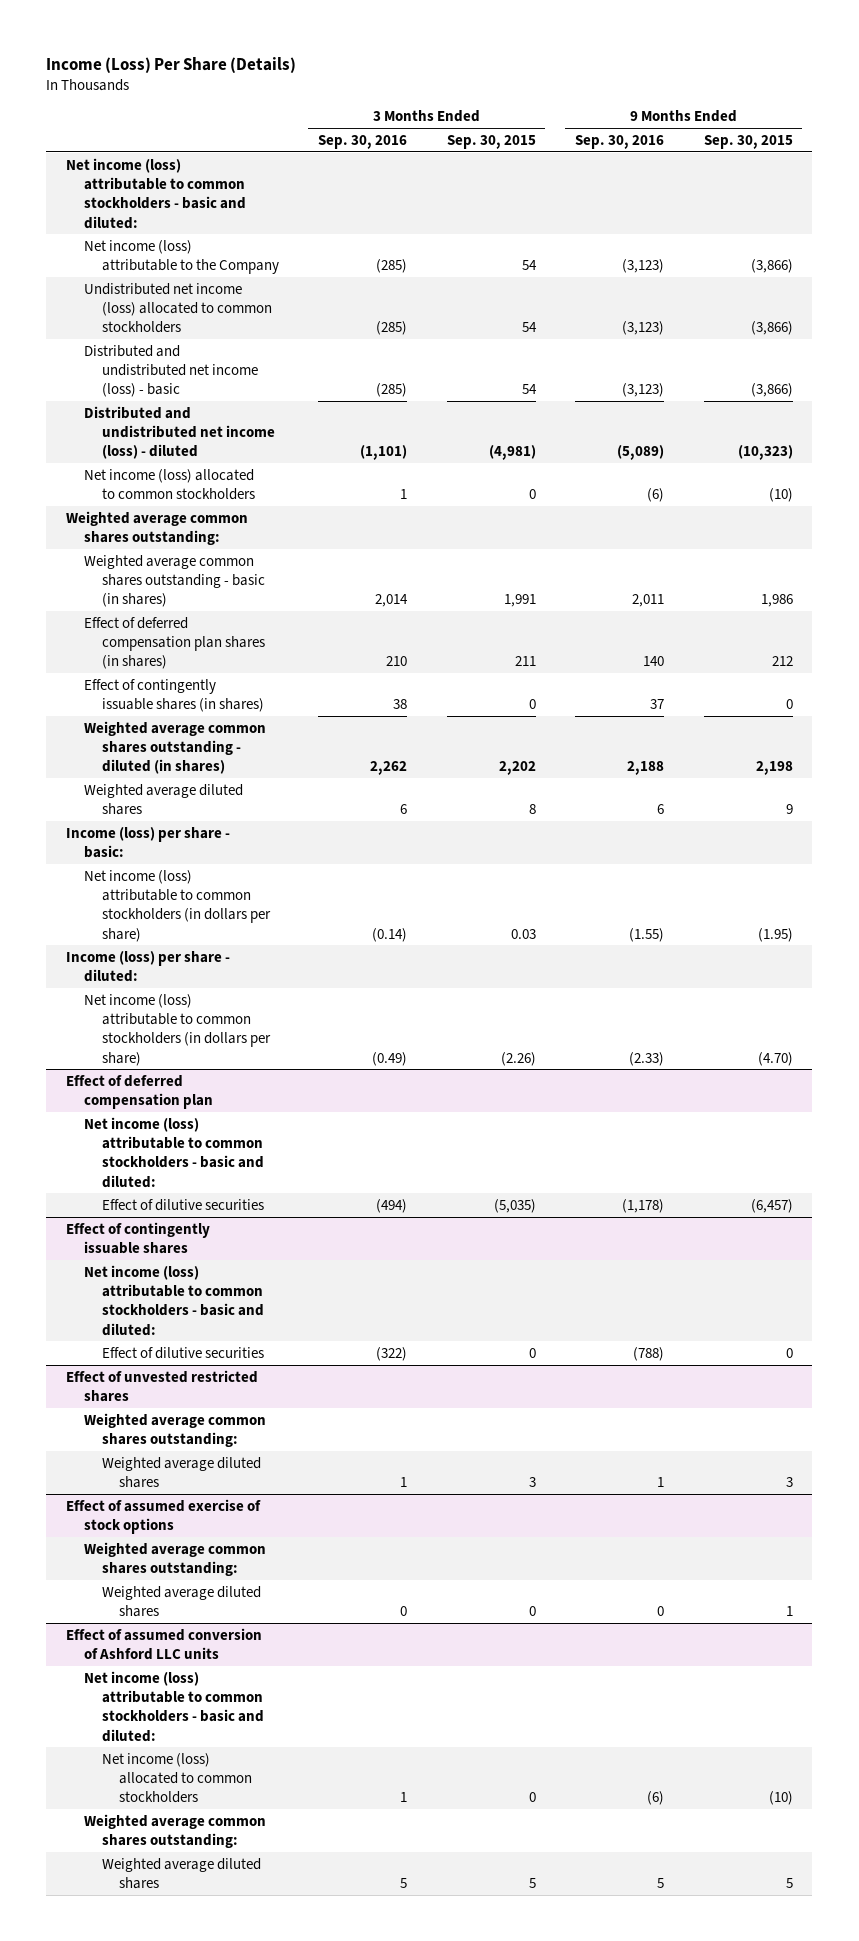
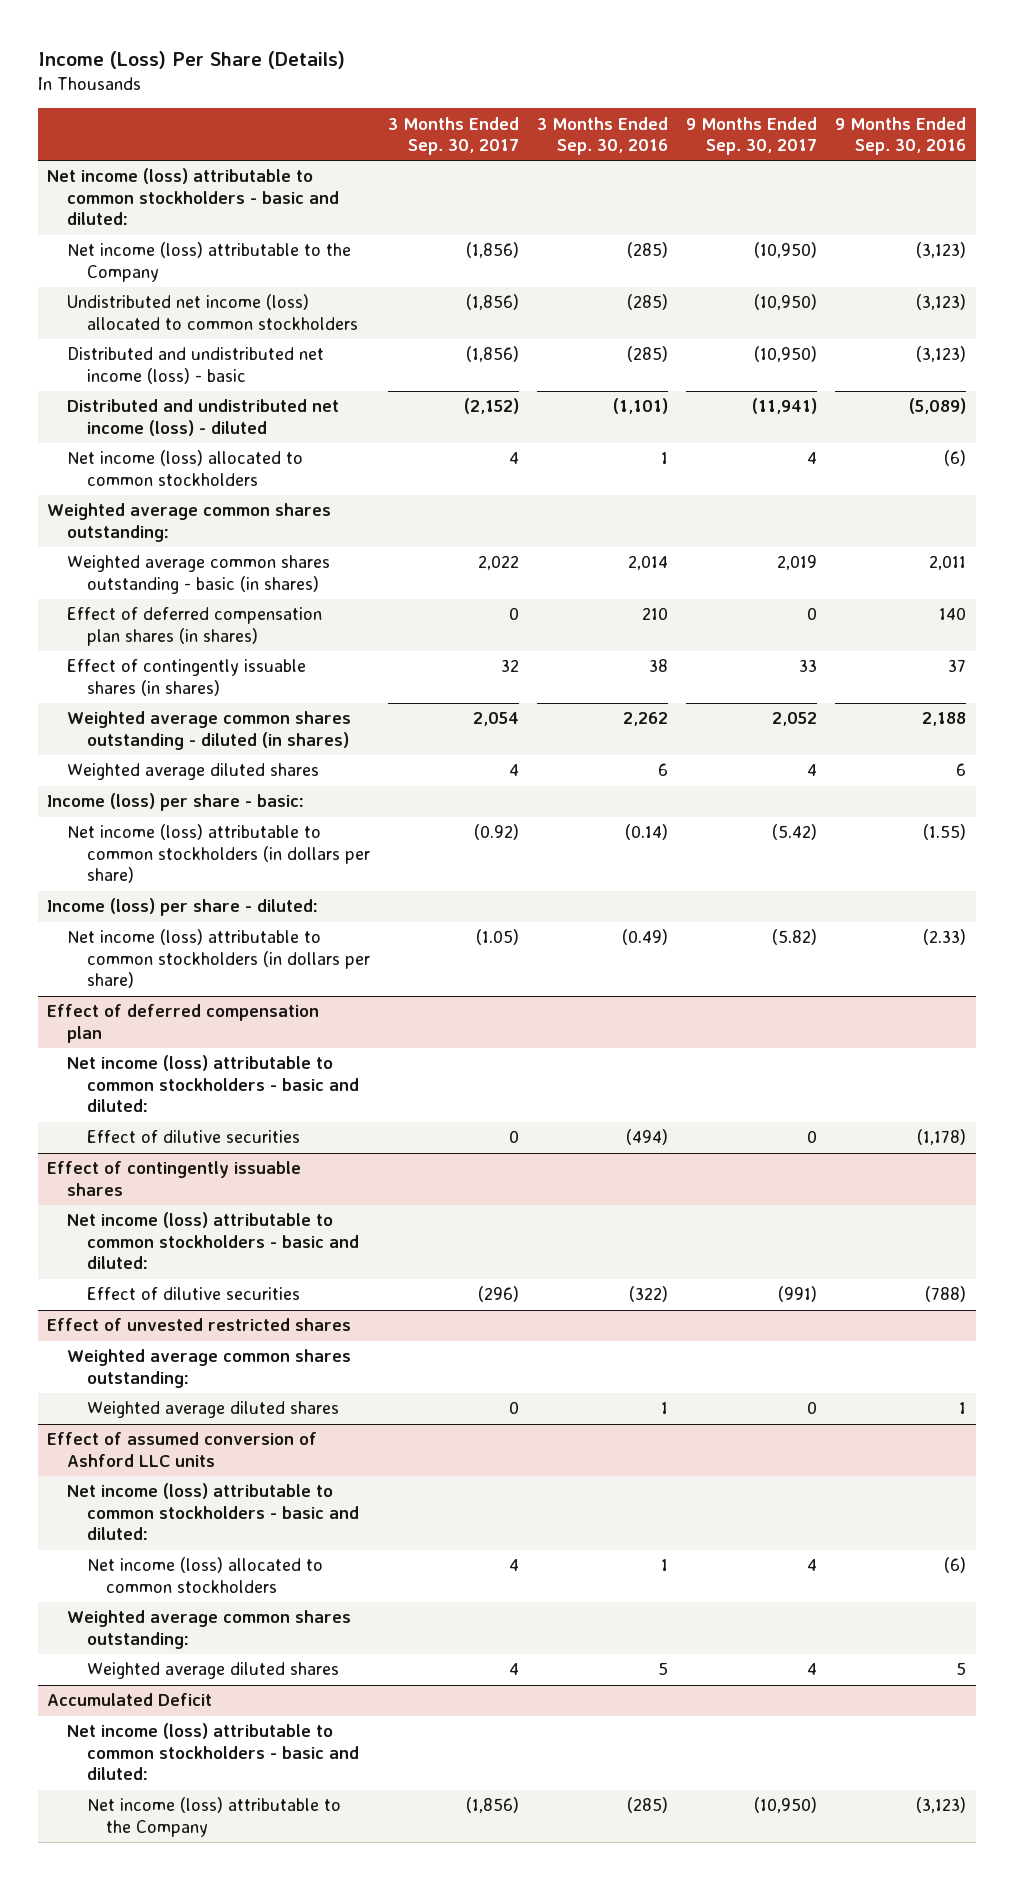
[446,134,536,149] Sep. 30, 2015 -> none
[703,134,793,149] Sep. 30, 2015 -> none
none -> [387,116,519,155] 3 Months Ended Sep. 30, 2017
none -> [686,116,818,155] 9 Months Ended Sep. 30, 2017
[66,1498,262,1535] Effect of assumed exercise of stock options -> none
[83,1541,266,1577] Weighted average common shares outstanding: -> none
[101,1585,261,1618] Weighted average diluted shares -> none
none -> [47,1693,213,1707] Accumulated Deficit
none -> [66,1723,359,1781] Net income (loss) attributable to common stockholders - basic and diluted:
none -> [86,1797,341,1837] Net income (loss) attributable to the Company

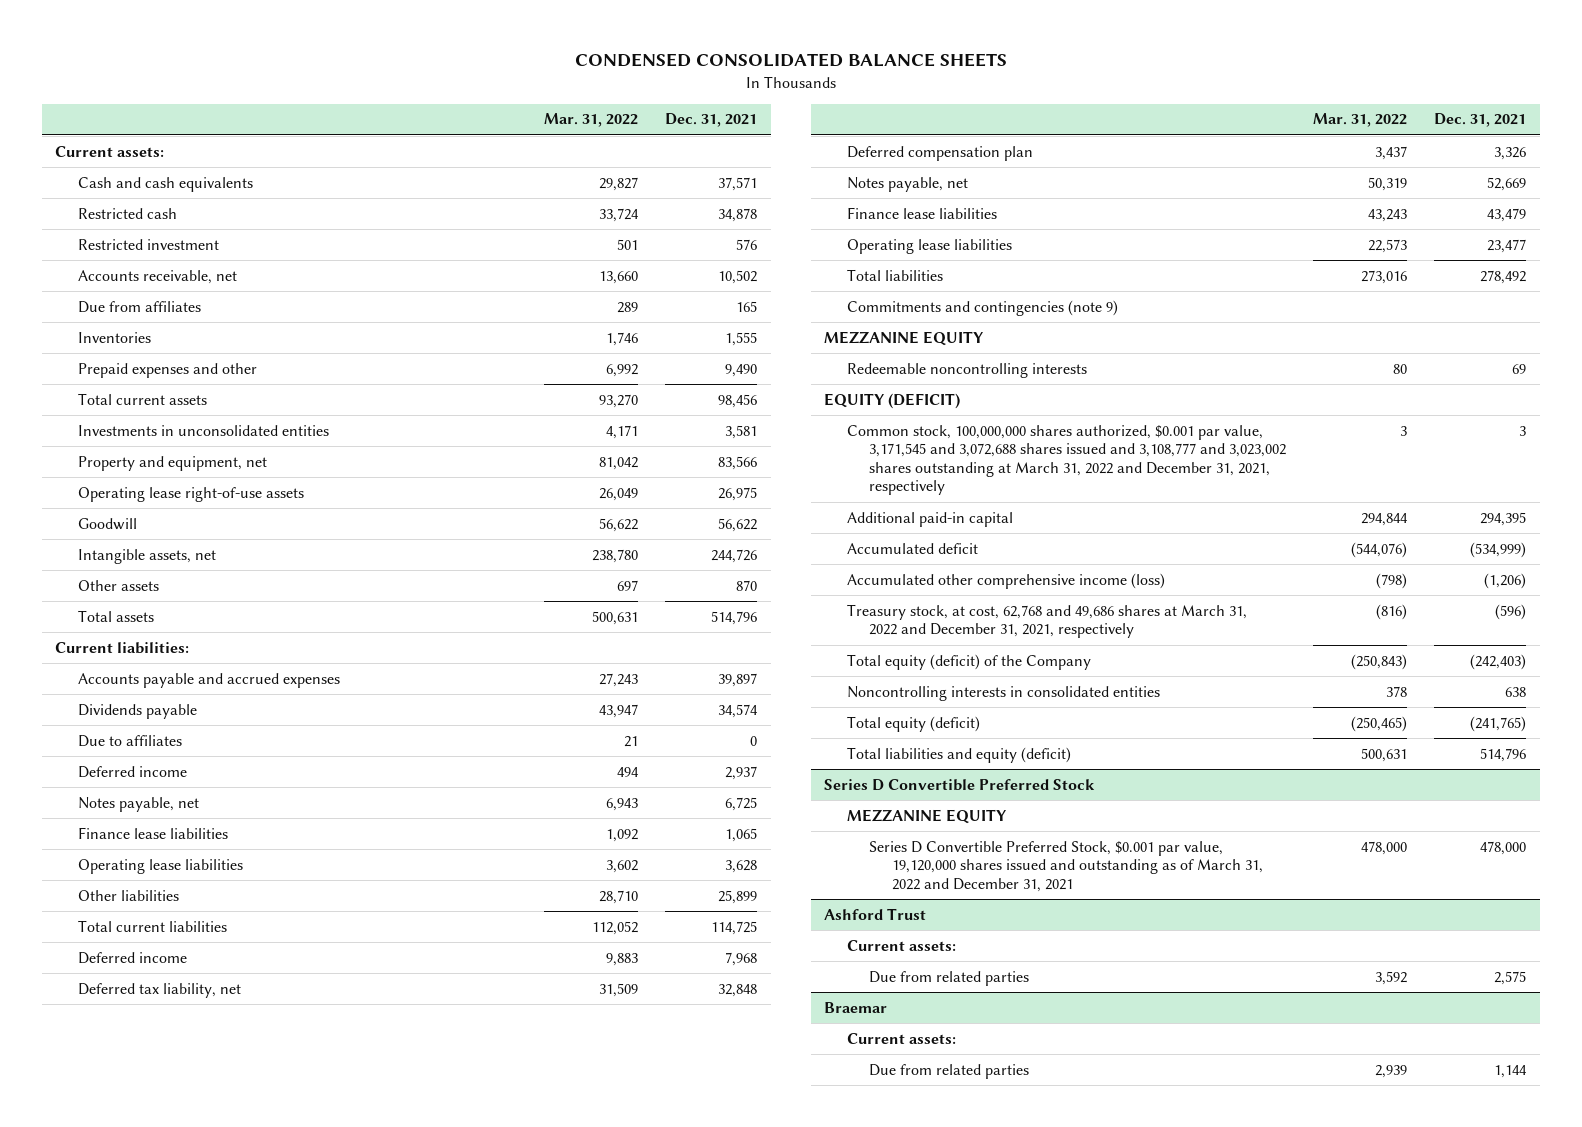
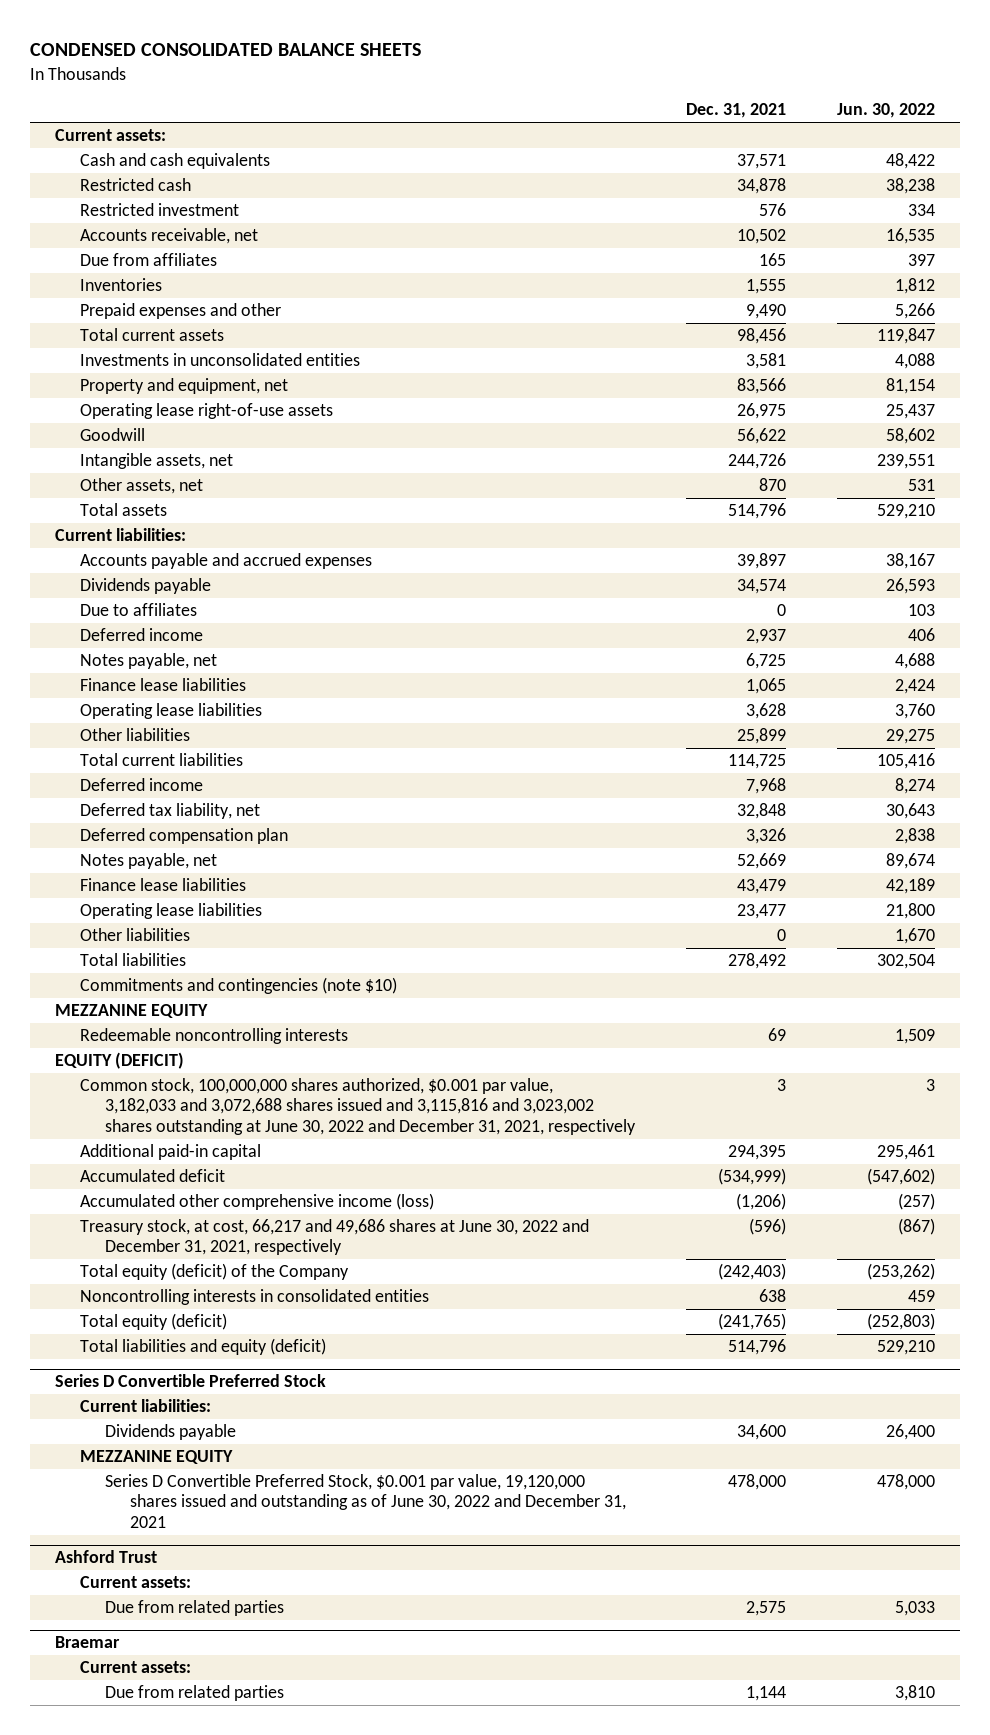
[544,113,639,128] Mar. 31, 2022 -> none
none -> [836,103,935,119] Jun. 30, 2022
[77,579,159,591] Other assets -> [79,478,203,495] Other assets, net
none -> [79,928,190,942] Other liabilities
[846,299,1118,316] Commitments and contingencies (note 9) -> [79,977,397,995] Commitments and contingencies (note $10)
[846,424,1287,496] Common stock, 100,000,000 shares authorized, $0.001 par value, 3,171,545 and 3,072,688 shares issued and 3,108,777 and 3,023,002 shares outstanding at March 31, 2022 and December 31, 2021, respectively -> [79,1078,637,1135] Common stock, 100,000,000 shares authorized, $0.001 par value, 3,182,033 and 3,072,688 shares issued and 3,115,816 and 3,023,002 shares outstanding at June 30, 2022 and December 31, 2021, respectively
[846,603,1247,639] Treasury stock, at cost, 62,768 and 49,686 shares at March 31, 2022 and December 31, 2021, respectively -> [79,1219,589,1256] Treasury stock, at cost, 66,217 and 49,686 shares at June 30, 2022 and December 31, 2021, respectively
none -> [79,1399,211,1413] Current liabilities:
none -> [105,1424,237,1441] Dividends payable
[869,840,1264,892] Series D Convertible Preferred Stock, $0.001 par value, 19,120,000 shares issued and outstanding as of March 31, 2022 and December 31, 2021 -> [105,1474,627,1528] Series D Convertible Preferred Stock, $0.001 par value, 19,120,000 shares issued and outstanding as of June 30, 2022 and December 31, 2021

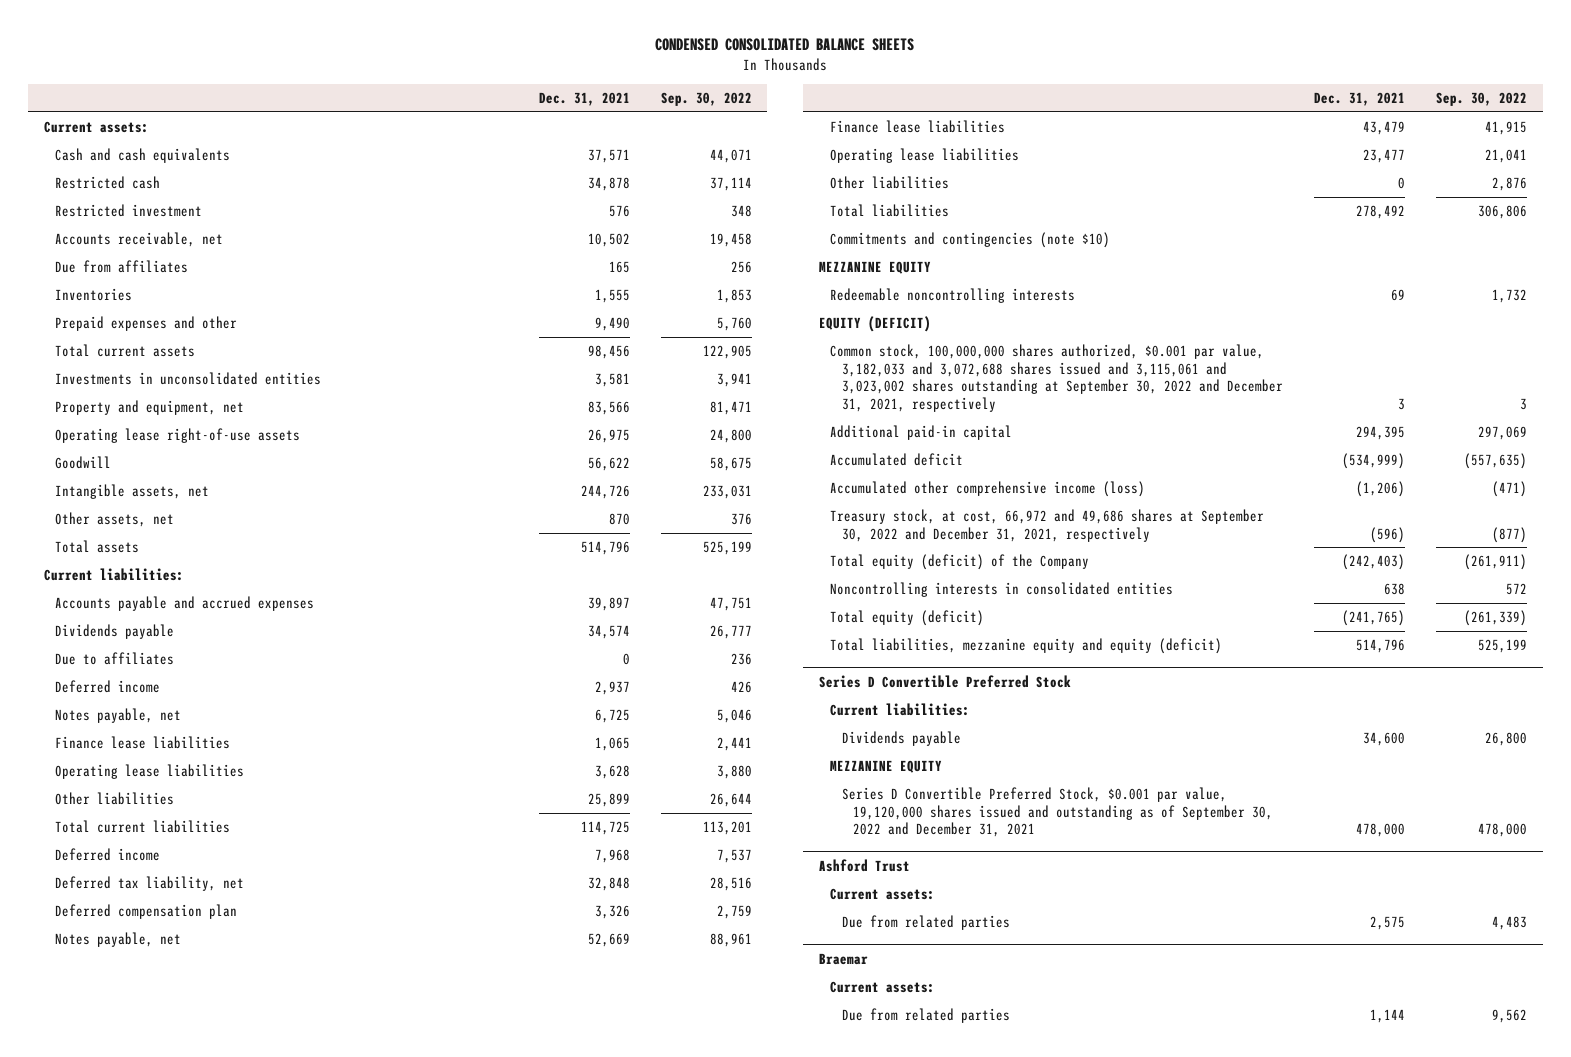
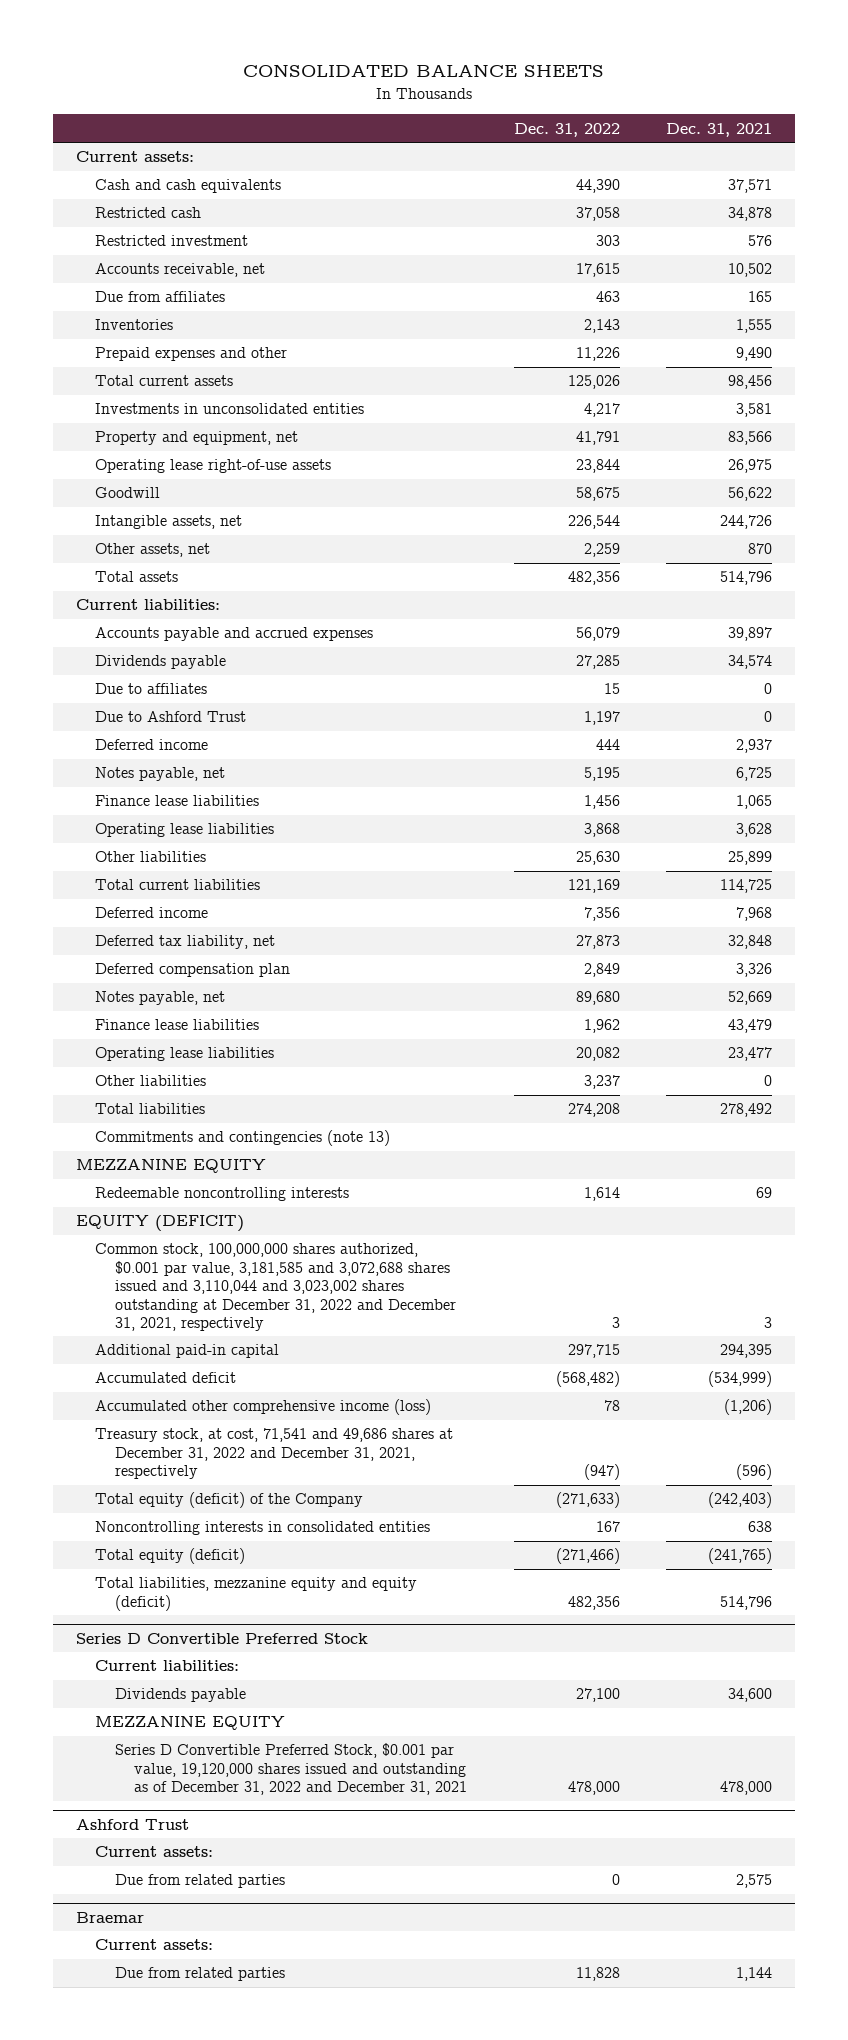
[655,38,915,52] CONDENSED CONSOLIDATED BALANCE SHEETS -> [242,64,604,78] CONSOLIDATED BALANCE SHEETS
[660,92,752,107] Sep. 30, 2022 -> none
none -> [513,122,620,137] Dec. 31, 2022
none -> [95,711,247,723] Due to Ashford Trust
[830,231,1111,248] Commitments and contingencies (note $10) -> [95,1130,391,1147] Commitments and contingencies (note 13)
[830,343,1283,412] Common stock, 100,000,000 shares authorized, $0.001 par value, 3,182,033 and 3,072,688 shares issued and 3,115,061 and 3,023,002 shares outstanding at September 30, 2022 and December 31, 2021, respectively -> [95,1243,456,1332] Common stock, 100,000,000 shares authorized, $0.001 par value, 3,181,585 and 3,072,688 shares issued and 3,110,044 and 3,023,002 shares outstanding at December 31, 2022 and December 31, 2021, respectively
[830,508,1265,542] Treasury stock, at cost, 66,972 and 49,686 shares at September 30, 2022 and December 31, 2021, respectively -> [95,1428,454,1480] Treasury stock, at cost, 71,541 and 49,686 shares at December 31, 2022 and December 31, 2021, respectively
[841,786,1274,838] Series D Convertible Preferred Stock, $0.001 par value, 19,120,000 shares issued and outstanding as of September 30, 2022 and December 31, 2021 -> [114,1743,468,1796] Series D Convertible Preferred Stock, $0.001 par value, 19,120,000 shares issued and outstanding as of December 31, 2022 and December 31, 2021

